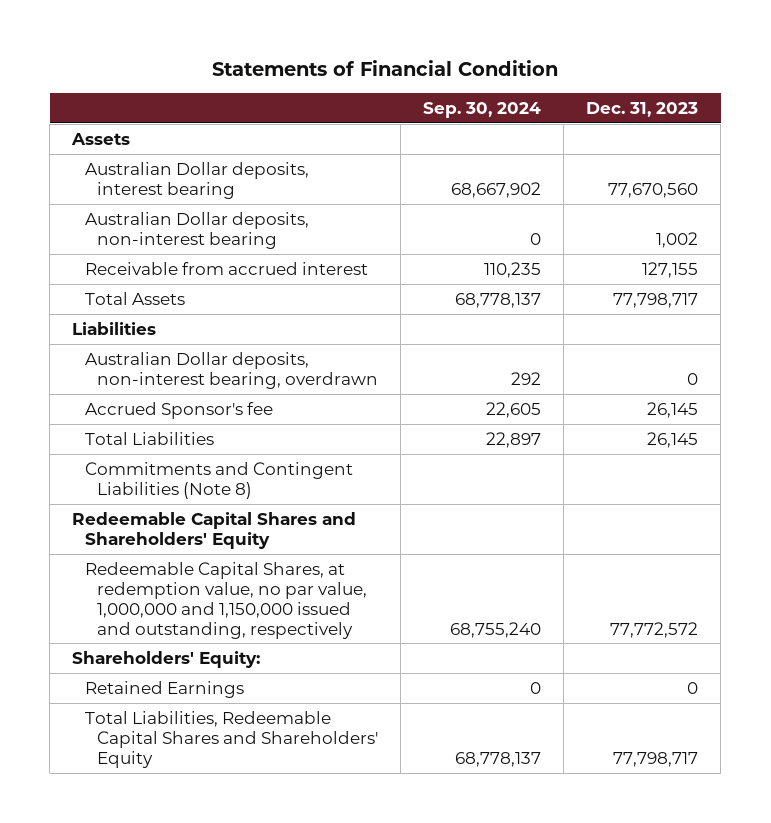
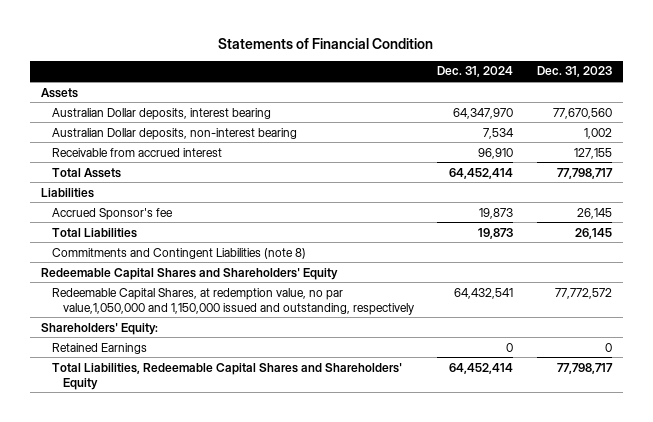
[423,102,542,119] Sep. 30, 2024 -> none
none -> [437,66,514,78] Dec. 31, 2024
[84,351,378,389] Australian Dollar deposits, non-interest bearing, overdrawn -> none
[84,461,353,499] Commitments and Contingent Liabilities (Note 8) -> [52,247,307,259] Commitments and Contingent Liabilities (note 8)
[84,561,367,639] Redeemable Capital Shares, at redemption value, no par value, 1,000,000 and 1,150,000 issued and outstanding, respectively -> [52,287,415,315] Redeemable Capital Shares, at redemption value, no par value,1,050,000 and 1,150,000 issued and outstanding, respectively

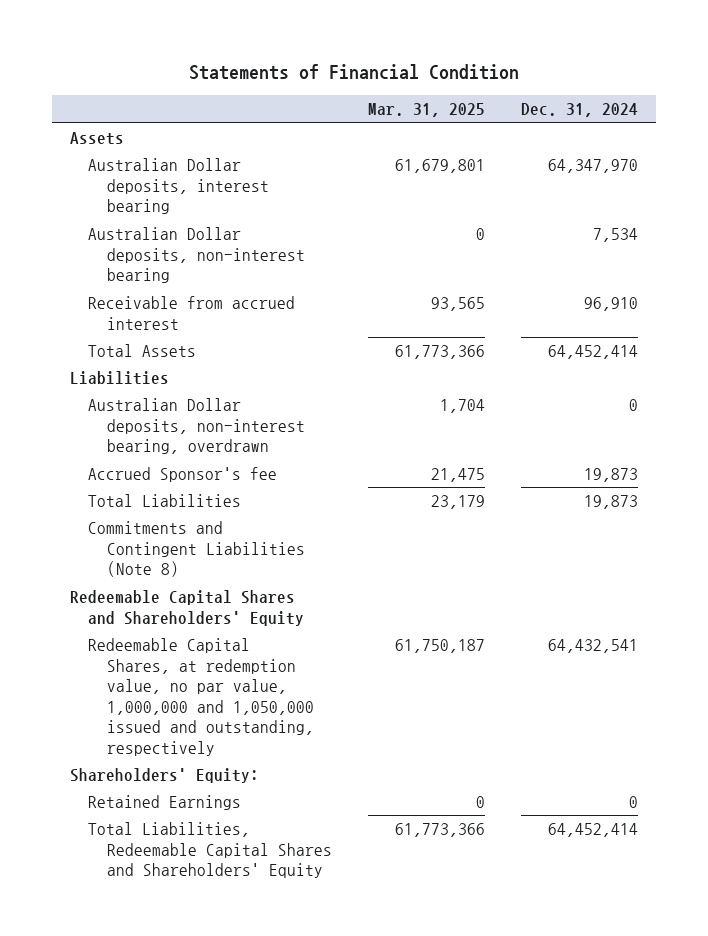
[536,66,612,78] Dec. 31, 2023 -> none
none -> [368,103,486,118] Mar. 31, 2025
none -> [88,398,306,455] Australian Dollar deposits, non-interest bearing, overdrawn
[52,247,307,259] Commitments and Contingent Liabilities (note 8) -> [88,521,306,578] Commitments and Contingent Liabilities (Note 8)
[52,287,415,315] Redeemable Capital Shares, at redemption value, no par value,1,050,000 and 1,150,000 issued and outstanding, respectively -> [88,638,315,756] Redeemable Capital Shares, at redemption value, no par value, 1,000,000 and 1,050,000 issued and outstanding, respectively

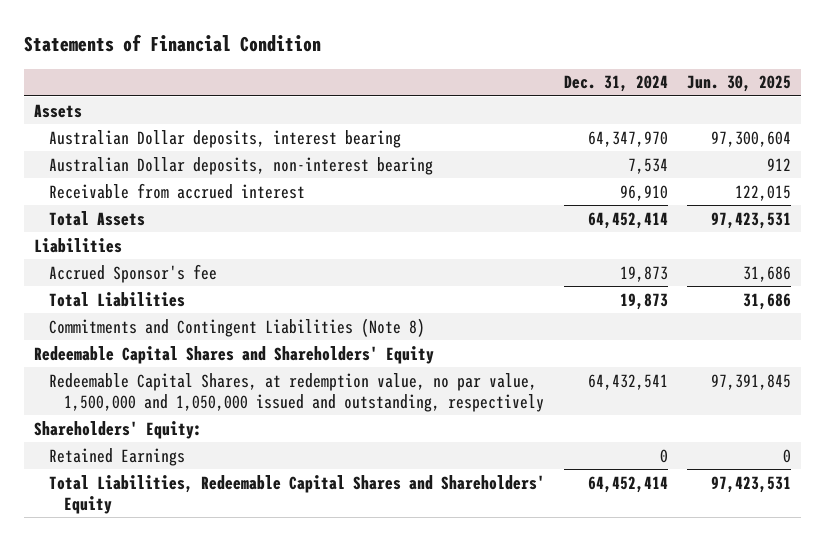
[368,103,486,118] Mar. 31, 2025 -> none
none -> [687,75,792,93] Jun. 30, 2025
[88,398,306,455] Australian Dollar deposits, non-interest bearing, overdrawn -> none
[88,638,315,756] Redeemable Capital Shares, at redemption value, no par value, 1,000,000 and 1,050,000 issued and outstanding, respectively -> [48,372,544,413] Redeemable Capital Shares, at redemption value, no par value, 1,500,000 and 1,050,000 issued and outstanding, respectively

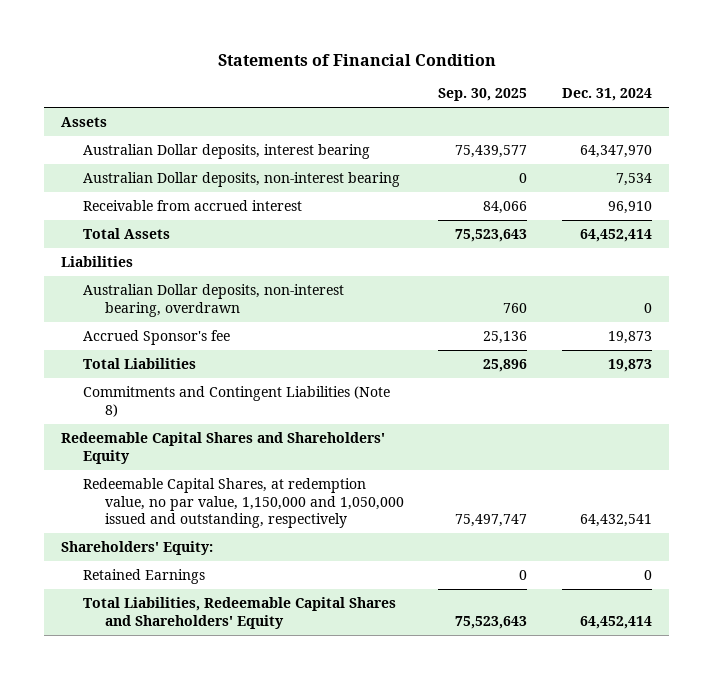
[687,75,792,93] Jun. 30, 2025 -> none
none -> [438,88,528,102] Sep. 30, 2025
none -> [83,283,345,317] Australian Dollar deposits, non-interest bearing, overdrawn
[48,372,544,413] Redeemable Capital Shares, at redemption value, no par value, 1,500,000 and 1,050,000 issued and outstanding, respectively -> [83,477,404,529] Redeemable Capital Shares, at redemption value, no par value, 1,150,000 and 1,050,000 issued and outstanding, respectively

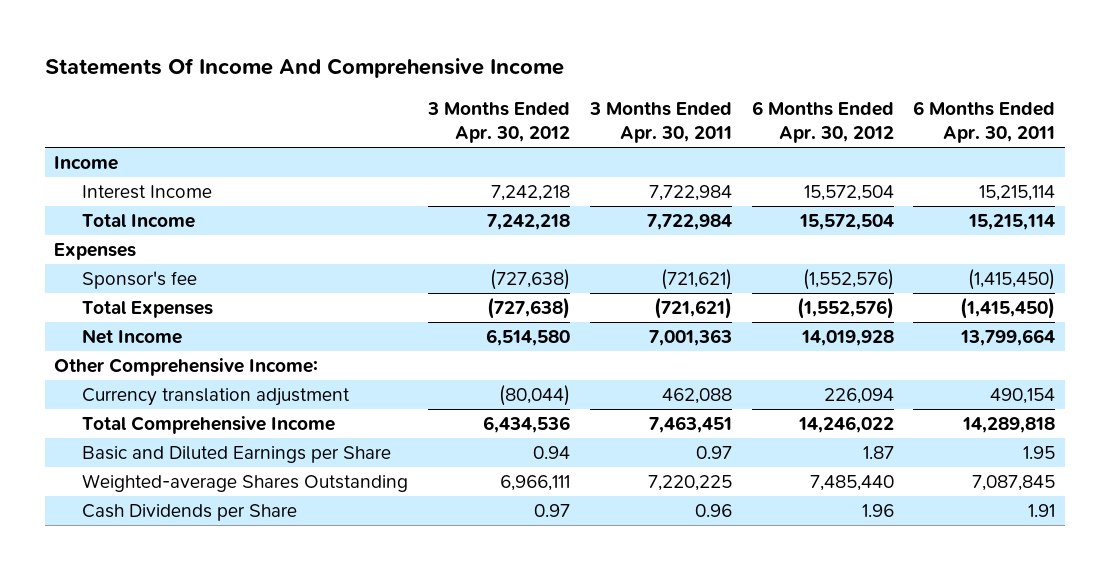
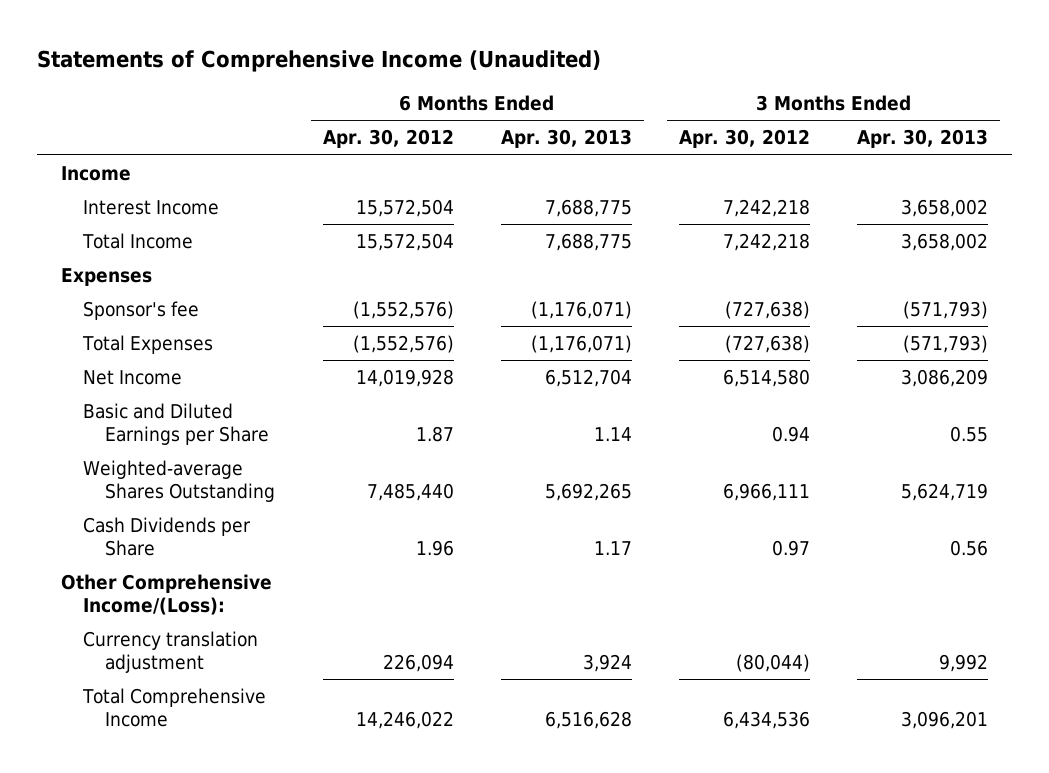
[44,58,564,79] Statements Of Income And Comprehensive Income -> [37,49,602,72] Statements of Comprehensive Income (Unaudited)
[588,101,732,143] 3 Months Ended Apr. 30, 2011 -> none
[913,100,1056,143] 6 Months Ended Apr. 30, 2011 -> none
none -> [500,129,632,149] Apr. 30, 2013
none -> [857,129,989,149] Apr. 30, 2013
[54,358,319,377] Other Comprehensive Income: -> none
none -> [60,574,272,615] Other Comprehensive Income/(Loss):
[82,388,351,407] Currency translation adjustment -> [82,631,258,673] Currency translation adjustment
[82,416,336,435] Total Comprehensive Income -> [81,688,266,727] Total Comprehensive Income

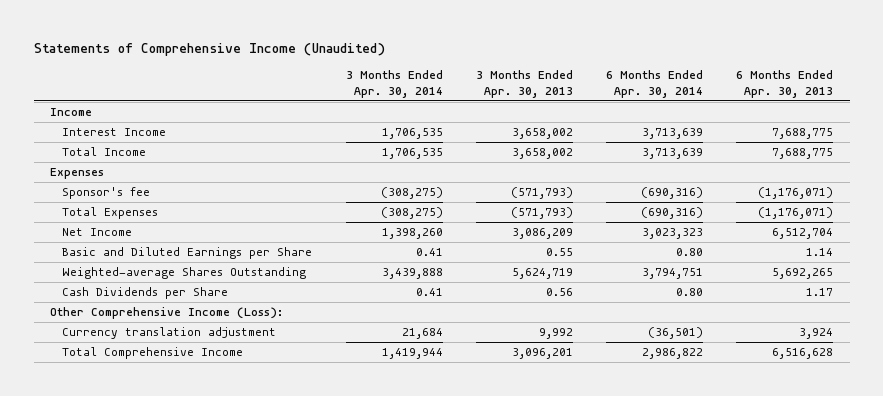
[322,129,454,149] Apr. 30, 2012 -> none
[678,129,810,149] Apr. 30, 2012 -> none
none -> [345,70,443,98] 3 Months Ended Apr. 30, 2014
none -> [605,70,703,98] 6 Months Ended Apr. 30, 2014
[60,574,272,615] Other Comprehensive Income/(Loss): -> [50,307,284,320] Other Comprehensive Income (Loss):

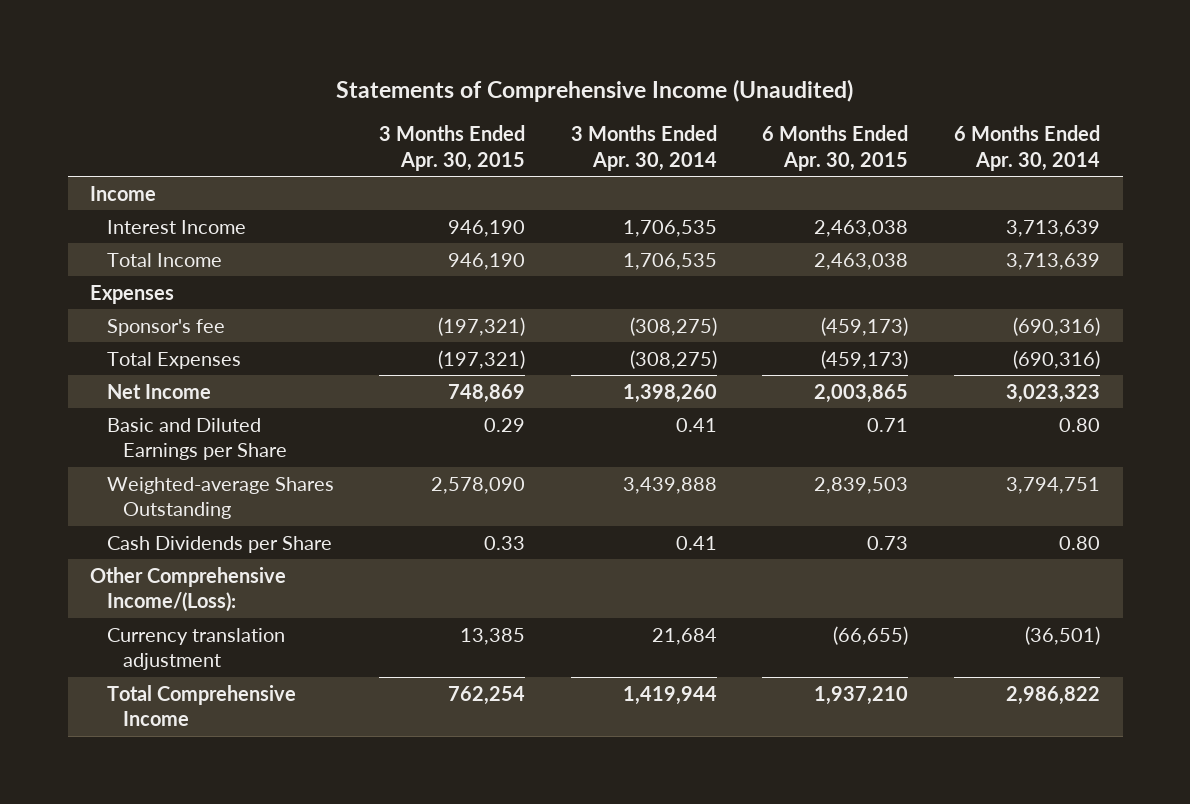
[475,70,573,98] 3 Months Ended Apr. 30, 2013 -> none
[736,70,834,98] 6 Months Ended Apr. 30, 2013 -> none
none -> [379,125,526,171] 3 Months Ended Apr. 30, 2015
none -> [762,125,909,171] 6 Months Ended Apr. 30, 2015
[50,307,284,320] Other Comprehensive Income (Loss): -> [90,566,287,612] Other Comprehensive Income/(Loss):

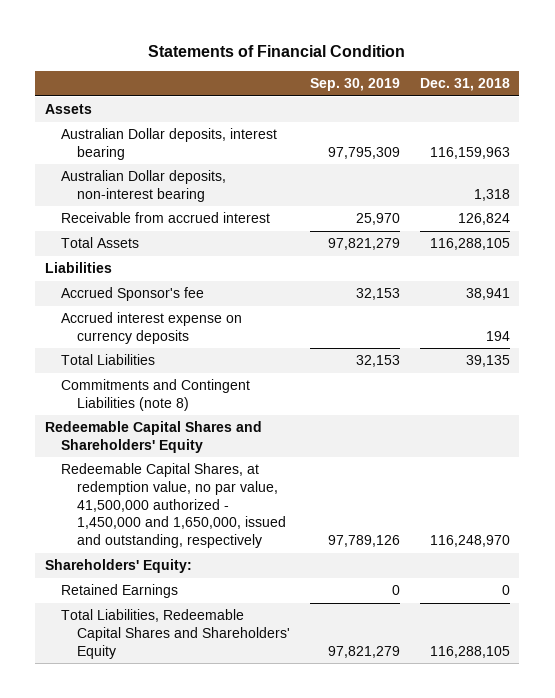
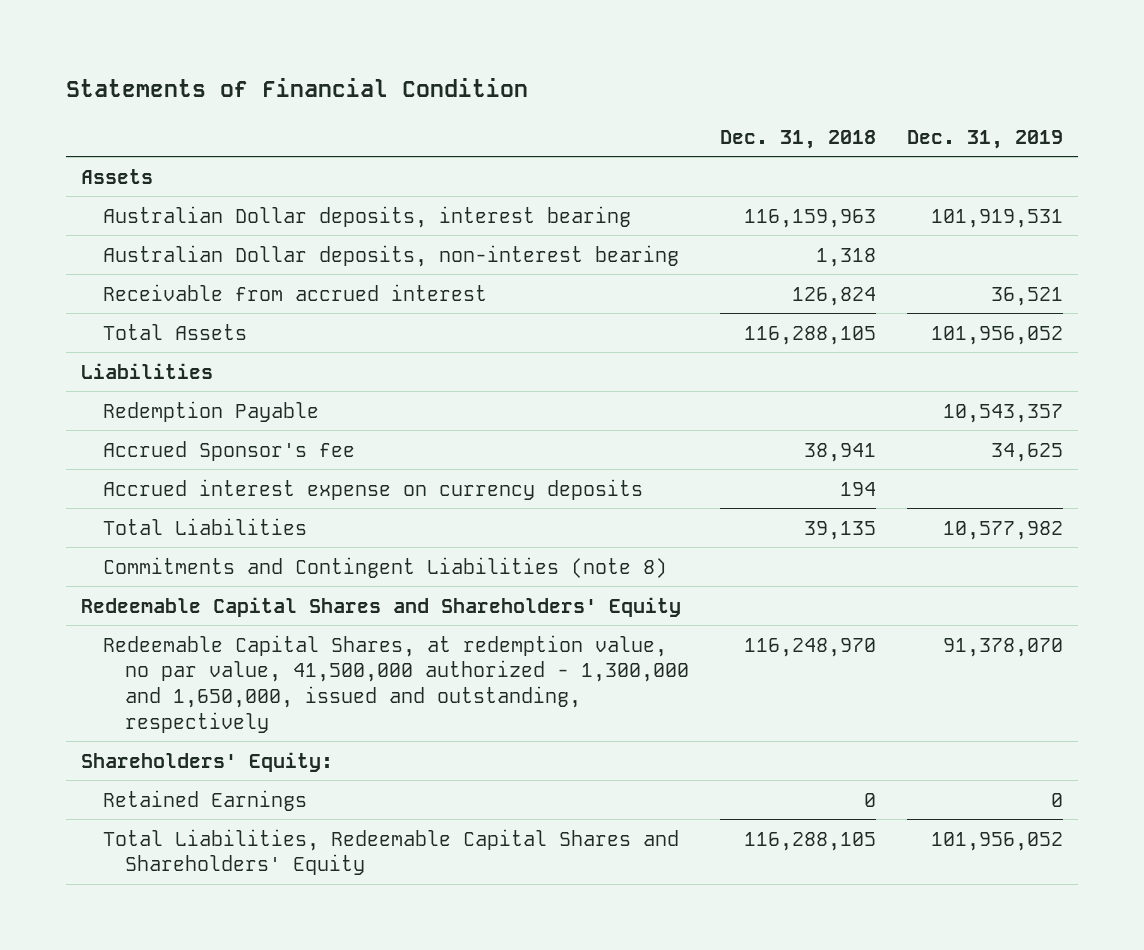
[309,78,400,92] Sep. 30, 2019 -> none
none -> [906,129,1063,149] Dec. 31, 2019
none -> [103,400,320,422] Redemption Payable
[61,463,287,549] Redeemable Capital Shares, at redemption value, no par value, 41,500,000 authorized - 1,450,000 and 1,650,000, issued and outstanding, respectively -> [103,634,690,733] Redeemable Capital Shares, at redemption value, no par value, 41,500,000 authorized - 1,300,000 and 1,650,000, issued and outstanding, respectively

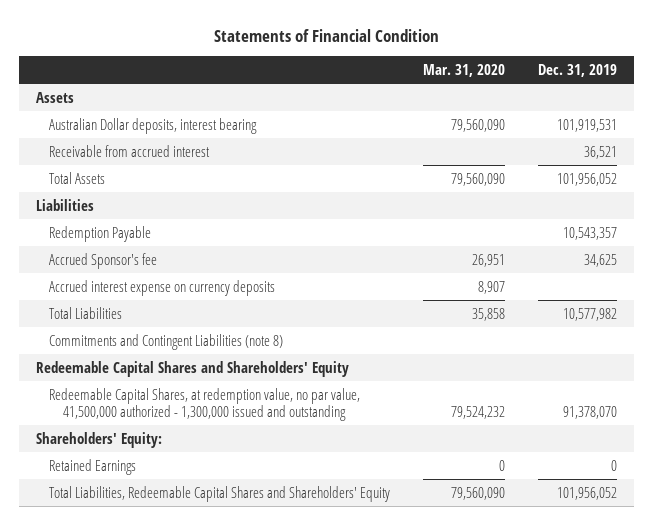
[719,129,876,149] Dec. 31, 2018 -> none
none -> [423,63,506,77] Mar. 31, 2020
[103,244,680,267] Australian Dollar deposits, non-interest bearing -> none
[103,634,690,733] Redeemable Capital Shares, at redemption value, no par value, 41,500,000 authorized - 1,300,000 and 1,650,000, issued and outstanding, respectively -> [49,387,361,421] Redeemable Capital Shares, at redemption value, no par value, 41,500,000 authorized - 1,300,000 issued and outstanding

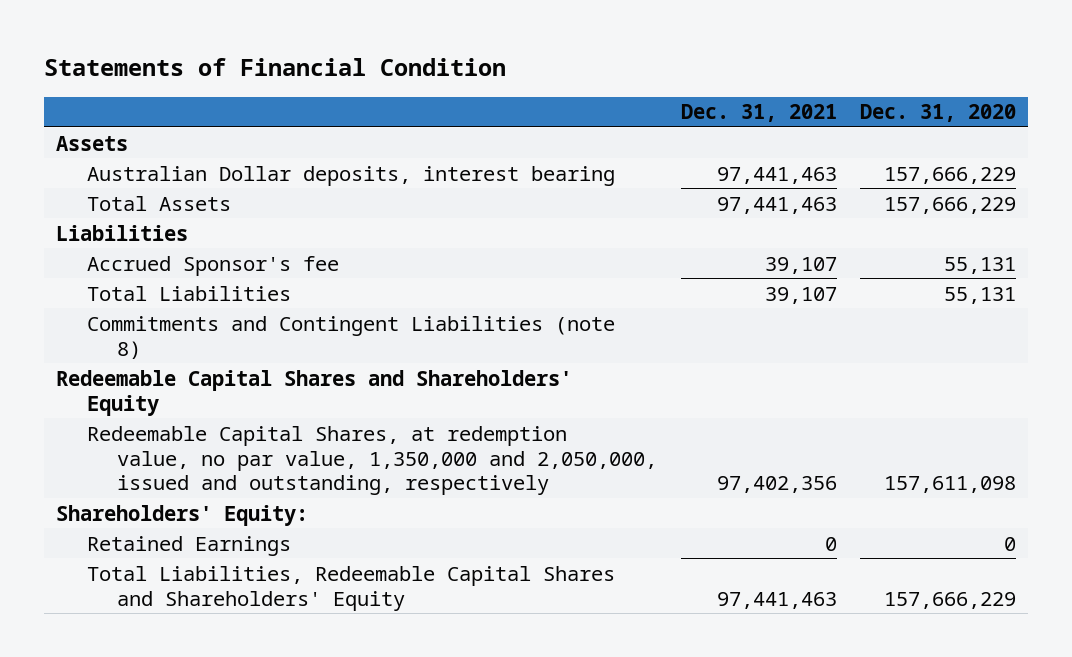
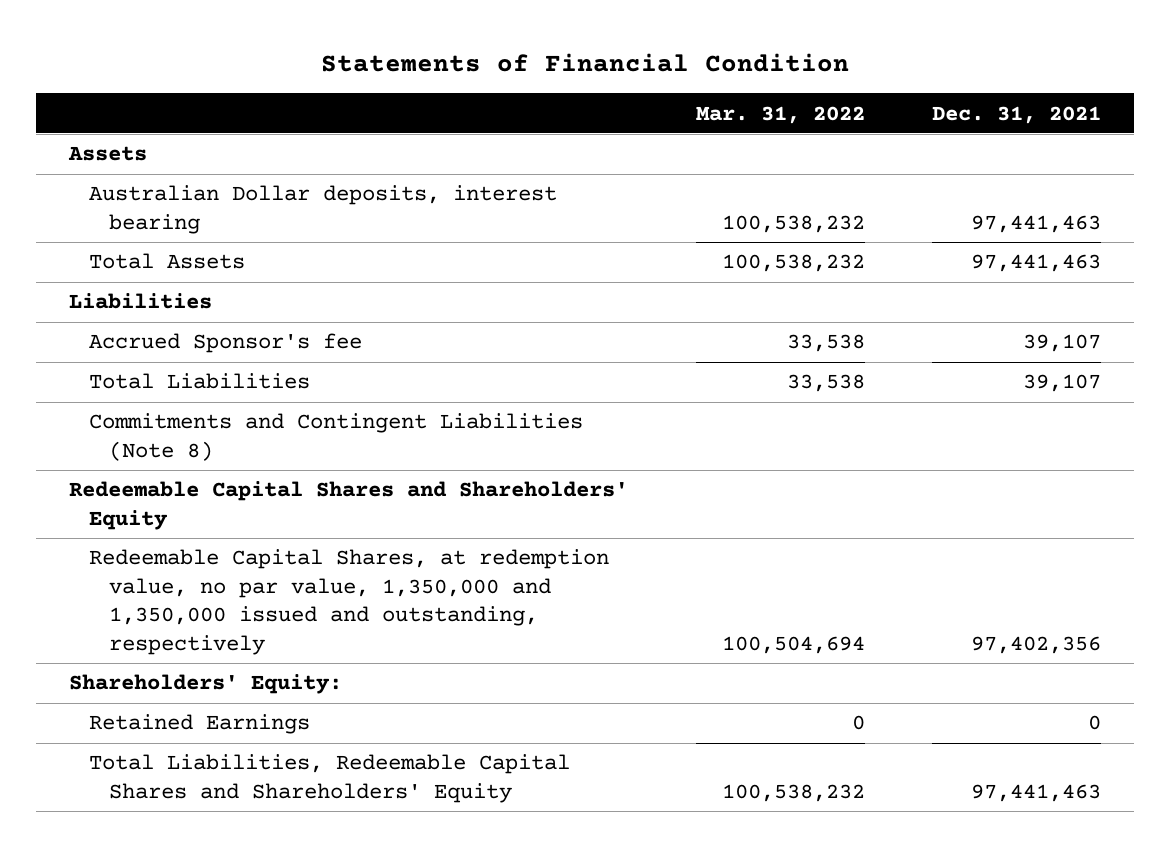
[859,104,1016,123] Dec. 31, 2020 -> none
none -> [695,105,865,124] Mar. 31, 2022
[86,315,615,359] Commitments and Contingent Liabilities (note 8) -> [89,413,584,461] Commitments and Contingent Liabilities (Note 8)
[86,425,658,496] Redeemable Capital Shares, at redemption value, no par value, 1,350,000 and 2,050,000, issued and outstanding, respectively -> [89,549,610,655] Redeemable Capital Shares, at redemption value, no par value, 1,350,000 and 1,350,000 issued and outstanding, respectively

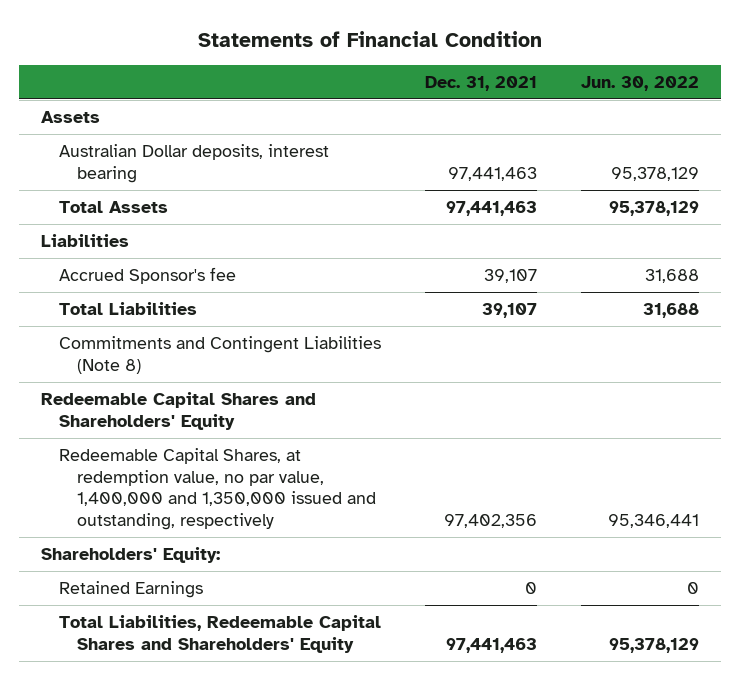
[695,105,865,124] Mar. 31, 2022 -> none
none -> [580,75,699,91] Jun. 30, 2022
[89,549,610,655] Redeemable Capital Shares, at redemption value, no par value, 1,350,000 and 1,350,000 issued and outstanding, respectively -> [59,448,377,531] Redeemable Capital Shares, at redemption value, no par value, 1,400,000 and 1,350,000 issued and outstanding, respectively

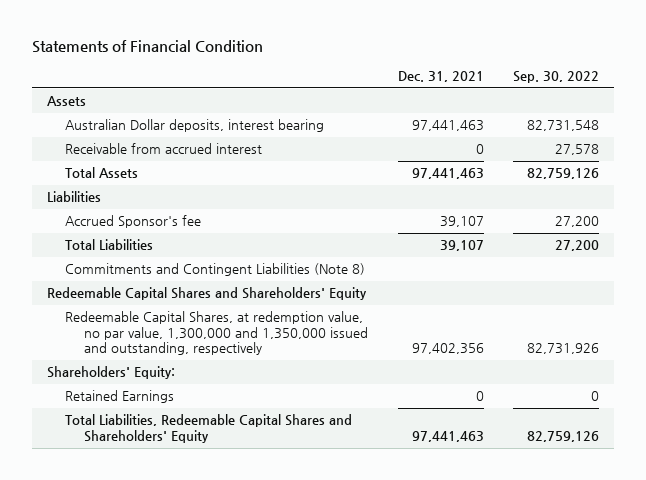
[580,75,699,91] Jun. 30, 2022 -> none
none -> [513,71,600,84] Sep. 30, 2022
none -> [65,143,263,155] Receivable from accrued interest
[59,448,377,531] Redeemable Capital Shares, at redemption value, no par value, 1,400,000 and 1,350,000 issued and outstanding, respectively -> [65,311,369,356] Redeemable Capital Shares, at redemption value, no par value, 1,300,000 and 1,350,000 issued and outstanding, respectively

